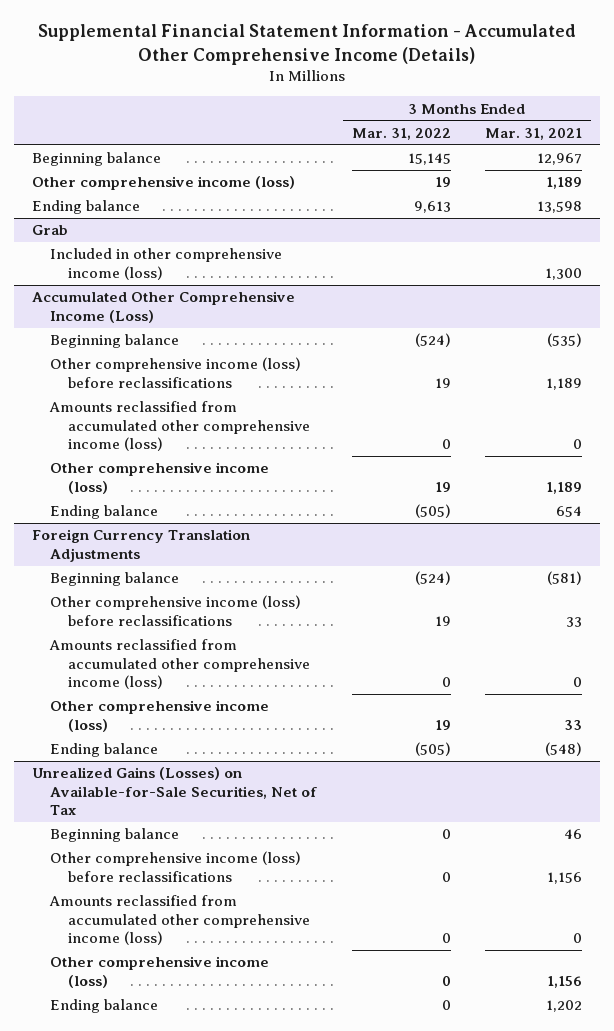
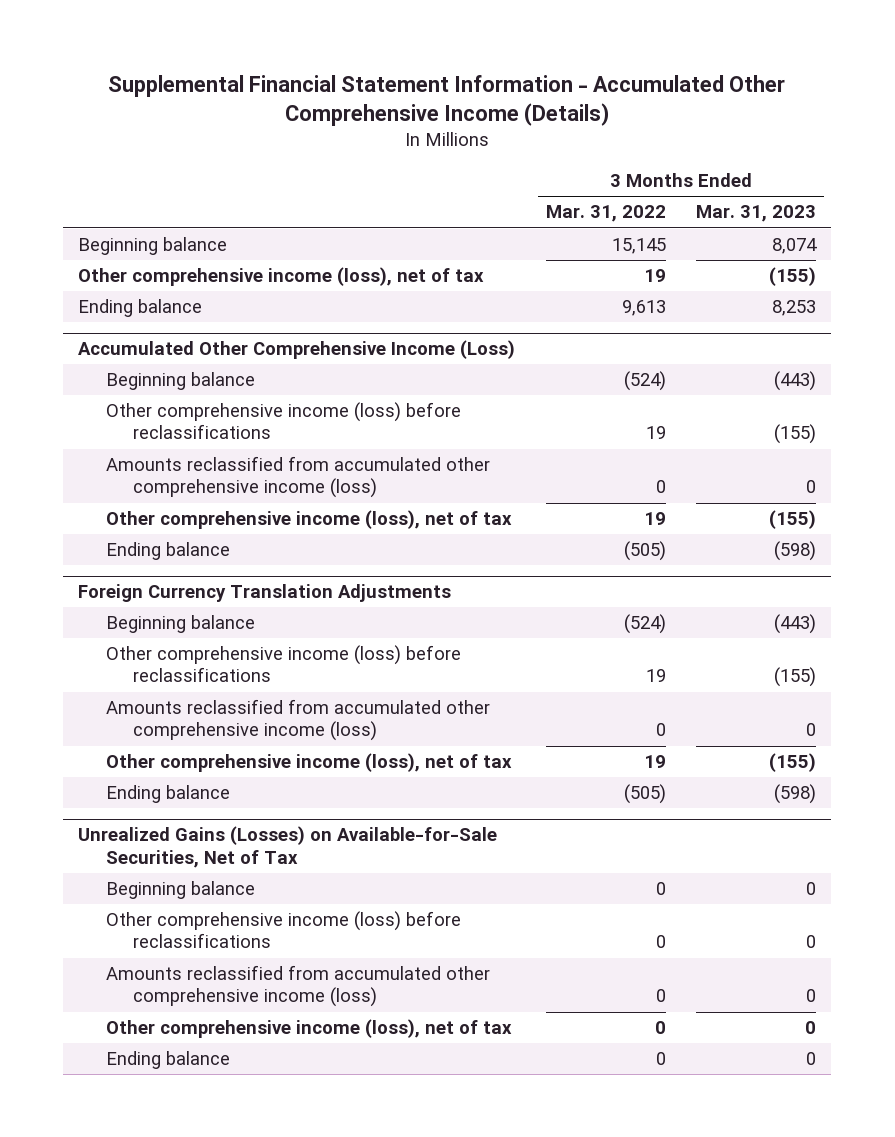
[485,127,583,140] Mar. 31, 2021 -> none
none -> [696,205,817,223] Mar. 31, 2023
[31,176,295,191] Other comprehensive income (loss) -> [78,267,485,287] Other comprehensive income (loss), net of tax
[31,225,68,236] Grab -> none
[49,248,282,280] Included in other comprehensive income (loss) -> none
[49,462,269,494] Other comprehensive income (loss) -> [105,510,512,530] Other comprehensive income (loss), net of tax
[49,700,269,732] Other comprehensive income (loss) -> [105,753,512,773] Other comprehensive income (loss), net of tax
[49,956,269,988] Other comprehensive income (loss) -> [105,1019,512,1039] Other comprehensive income (loss), net of tax

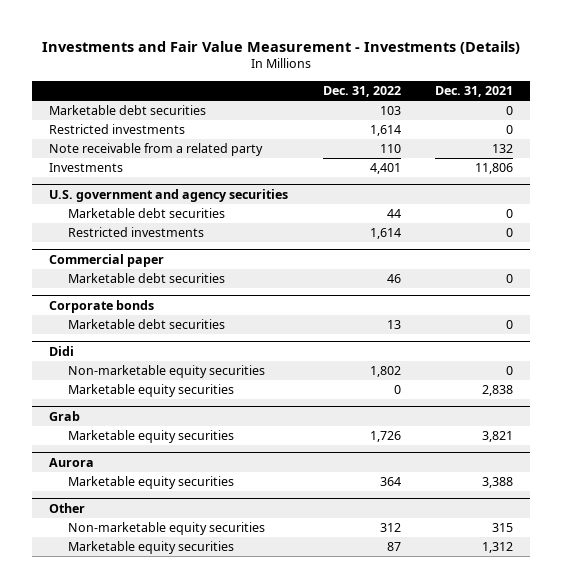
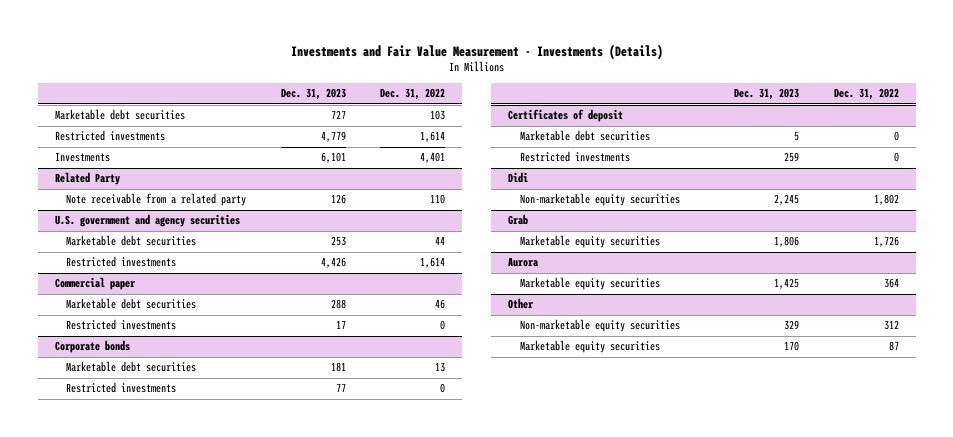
[434,86,513,98] Dec. 31, 2021 -> none
none -> [280,88,346,101] Dec. 31, 2023
[49,143,264,157] Note receivable from a related party -> none
none -> [54,172,120,186] Related Party
none -> [66,193,247,207] Note receivable from a related party
none -> [66,319,177,331] Restricted investments
none -> [66,382,177,394] Restricted investments
none -> [508,109,624,123] Certificates of deposit
none -> [519,130,650,142] Marketable debt securities
none -> [519,151,630,163] Restricted investments
[67,384,234,398] Marketable equity securities -> none

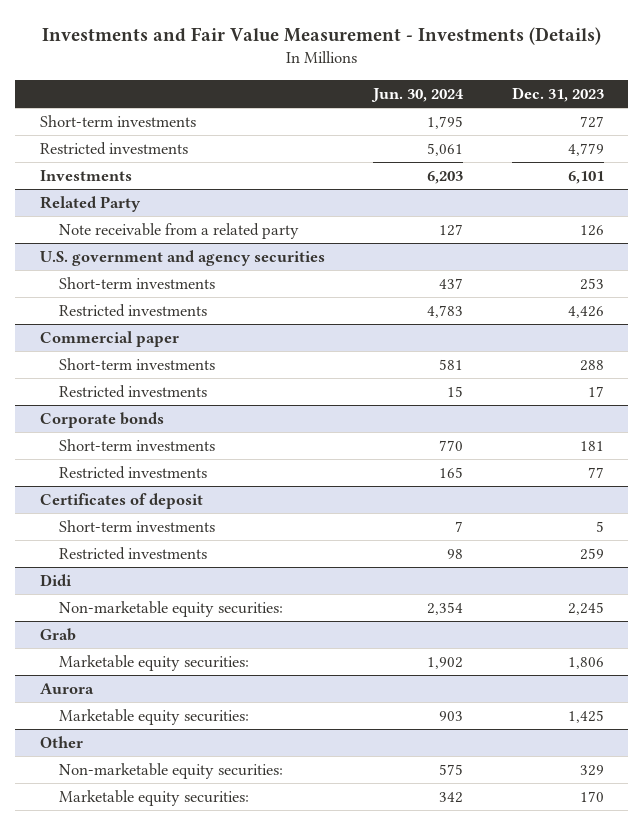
[380,88,446,101] Dec. 31, 2022 -> none
none -> [371,88,465,103] Jun. 30, 2024
[54,109,185,121] Marketable debt securities -> [39,115,196,128] Short-term investments
[66,235,197,247] Marketable debt securities -> [58,277,215,290] Short-term investments
[66,298,197,310] Marketable debt securities -> [58,358,215,371] Short-term investments
[66,361,197,373] Marketable debt securities -> [58,439,215,452] Short-term investments
[519,130,650,142] Marketable debt securities -> [58,520,215,533] Short-term investments
[519,193,680,207] Non-marketable equity securities -> [58,601,283,618] Non-marketable equity securities:
[519,235,660,249] Marketable equity securities -> [58,655,249,672] Marketable equity securities:
[519,277,660,291] Marketable equity securities -> [58,709,249,726] Marketable equity securities:
[519,319,680,333] Non-marketable equity securities -> [58,763,283,780] Non-marketable equity securities:
[519,340,660,354] Marketable equity securities -> [58,790,249,807] Marketable equity securities:

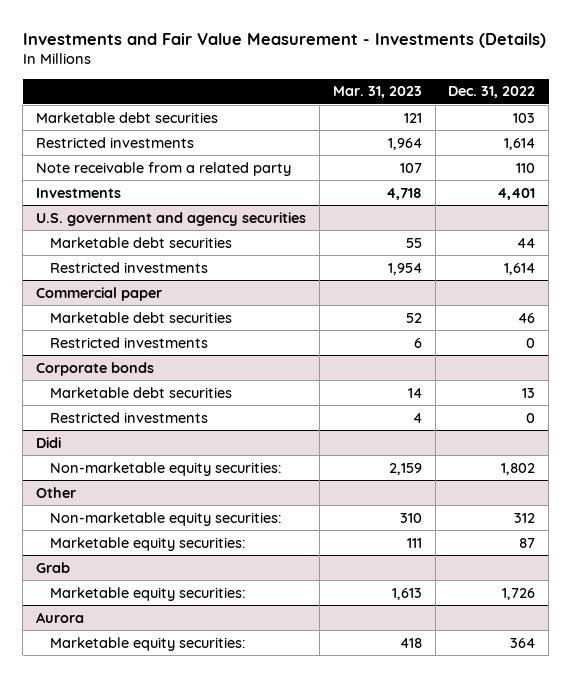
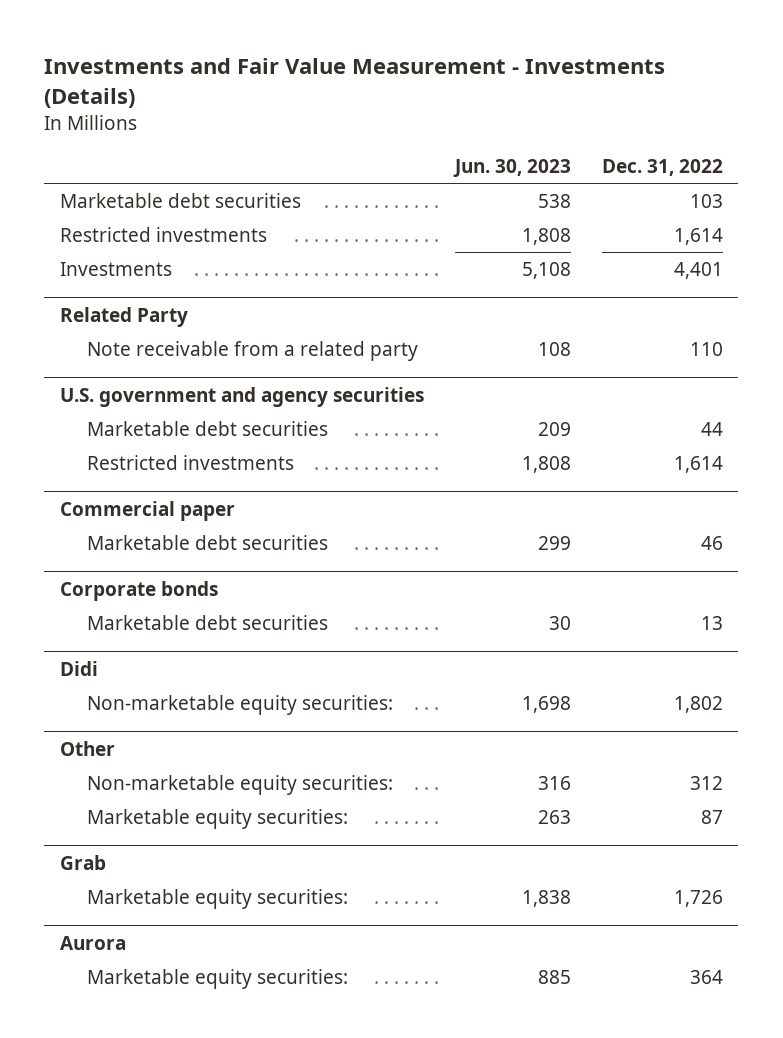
[332,86,422,99] Mar. 31, 2023 -> none
none -> [452,159,571,178] Jun. 30, 2023
[35,161,291,176] Note receivable from a related party -> none
none -> [59,306,188,327] Related Party
none -> [86,340,418,361] Note receivable from a related party
[50,336,209,348] Restricted investments -> none
[50,411,209,423] Restricted investments -> none

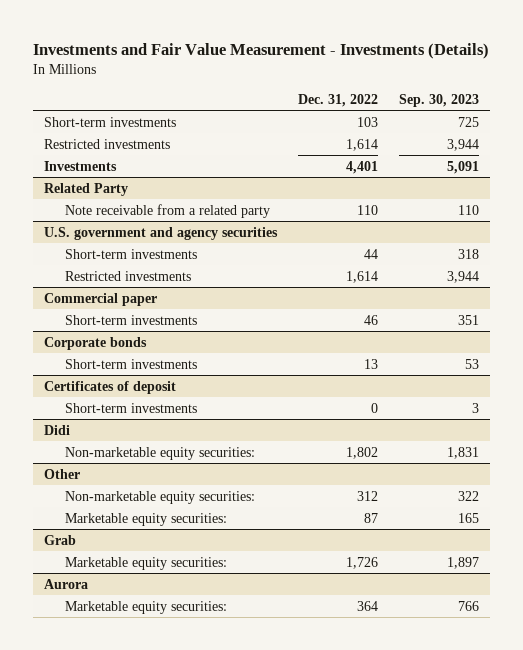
[452,159,571,178] Jun. 30, 2023 -> none
none -> [399,94,480,108] Sep. 30, 2023
[59,192,301,208] Marketable debt securities -> [43,116,176,127] Short-term investments
[86,420,328,436] Marketable debt securities -> [64,248,197,259] Short-term investments
[86,534,328,550] Marketable debt securities -> [64,314,197,325] Short-term investments
[86,614,328,630] Marketable debt securities -> [64,358,197,369] Short-term investments
none -> [43,380,176,394] Certificates of deposit
none -> [64,402,197,413] Short-term investments

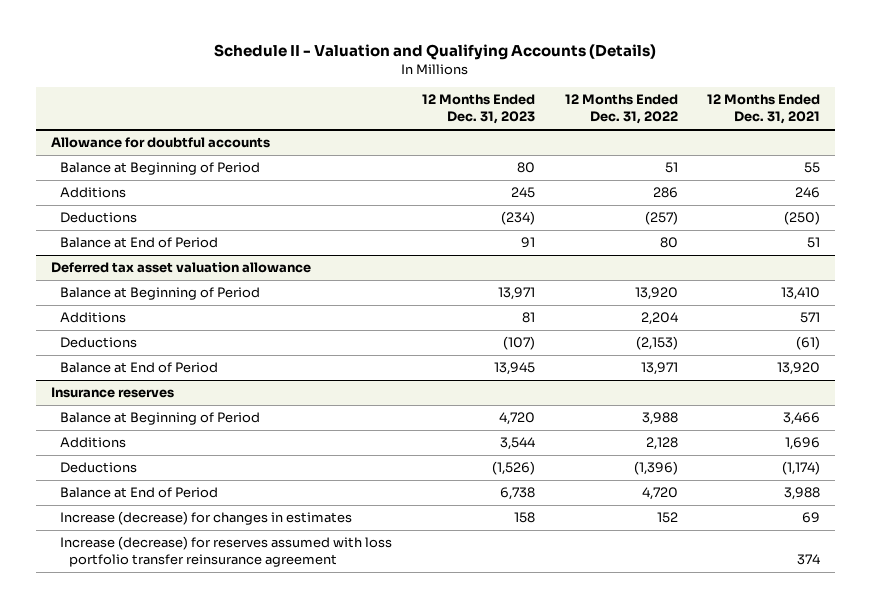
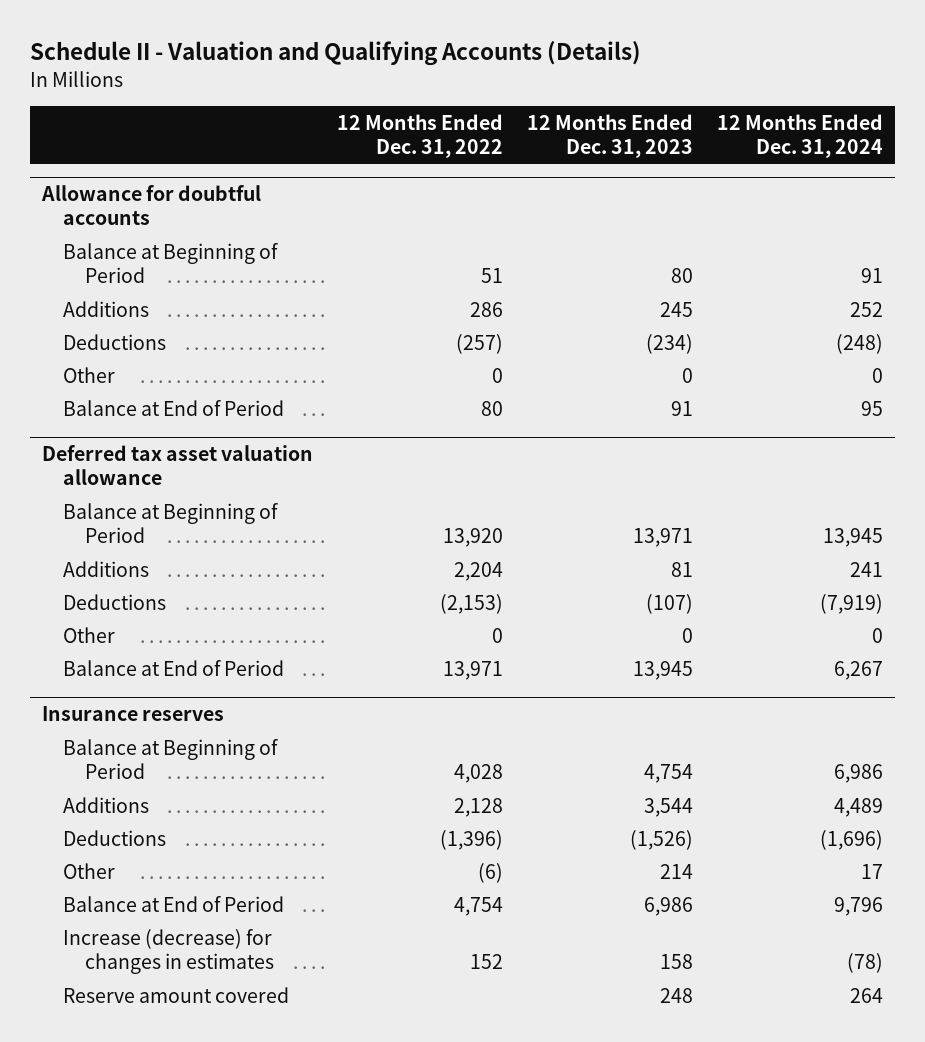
[707,94,821,125] 12 Months Ended Dec. 31, 2021 -> none
none -> [716,113,883,159] 12 Months Ended Dec. 31, 2024
none -> [63,366,116,383] Other
none -> [63,626,116,643] Other
[498,412,535,426] 4,720 -> [643,764,693,784] 4,754
[641,412,678,426] 3,988 -> [453,764,503,784] 4,028
none -> [63,862,116,879] Other
[499,487,535,501] 6,738 -> [643,896,693,916] 6,986
[641,487,678,501] 4,720 -> [453,896,503,916] 4,754
[59,536,392,568] Increase (decrease) for reserves assumed with loss portfolio transfer reinsurance agreement -> none
none -> [63,986,290,1003] Reserve amount covered

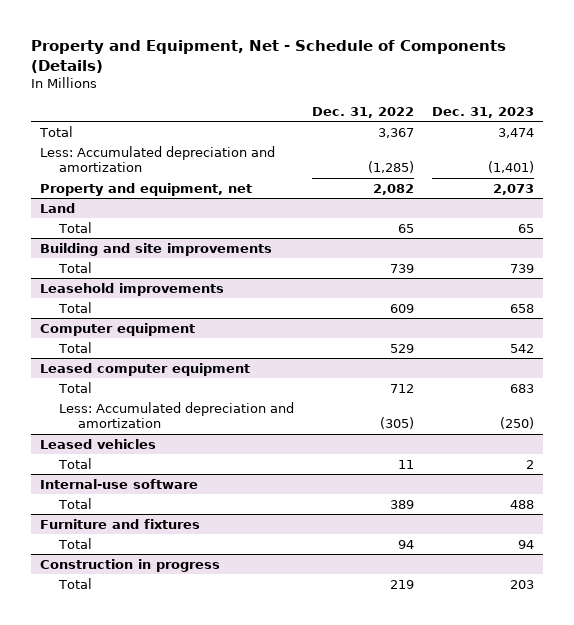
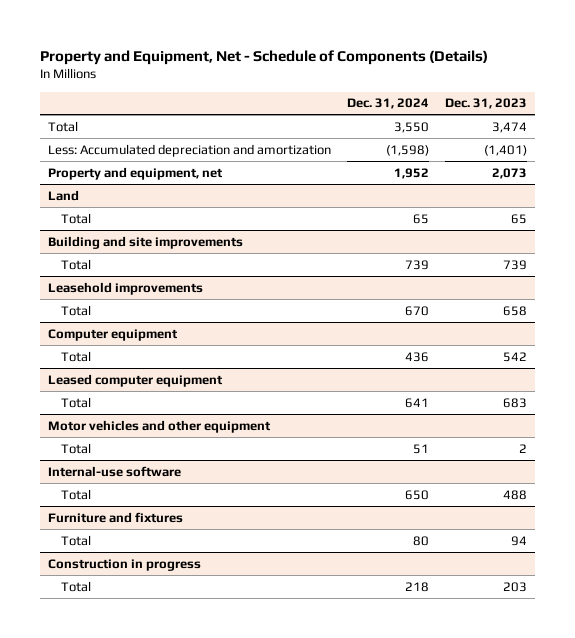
[312,106,415,118] Dec. 31, 2022 -> none
none -> [347,98,430,110] Dec. 31, 2024
[58,401,294,429] Less: Accumulated depreciation and amortization -> none
[39,438,156,449] Leased vehicles -> none
none -> [48,419,272,433] Motor vehicles and other equipment

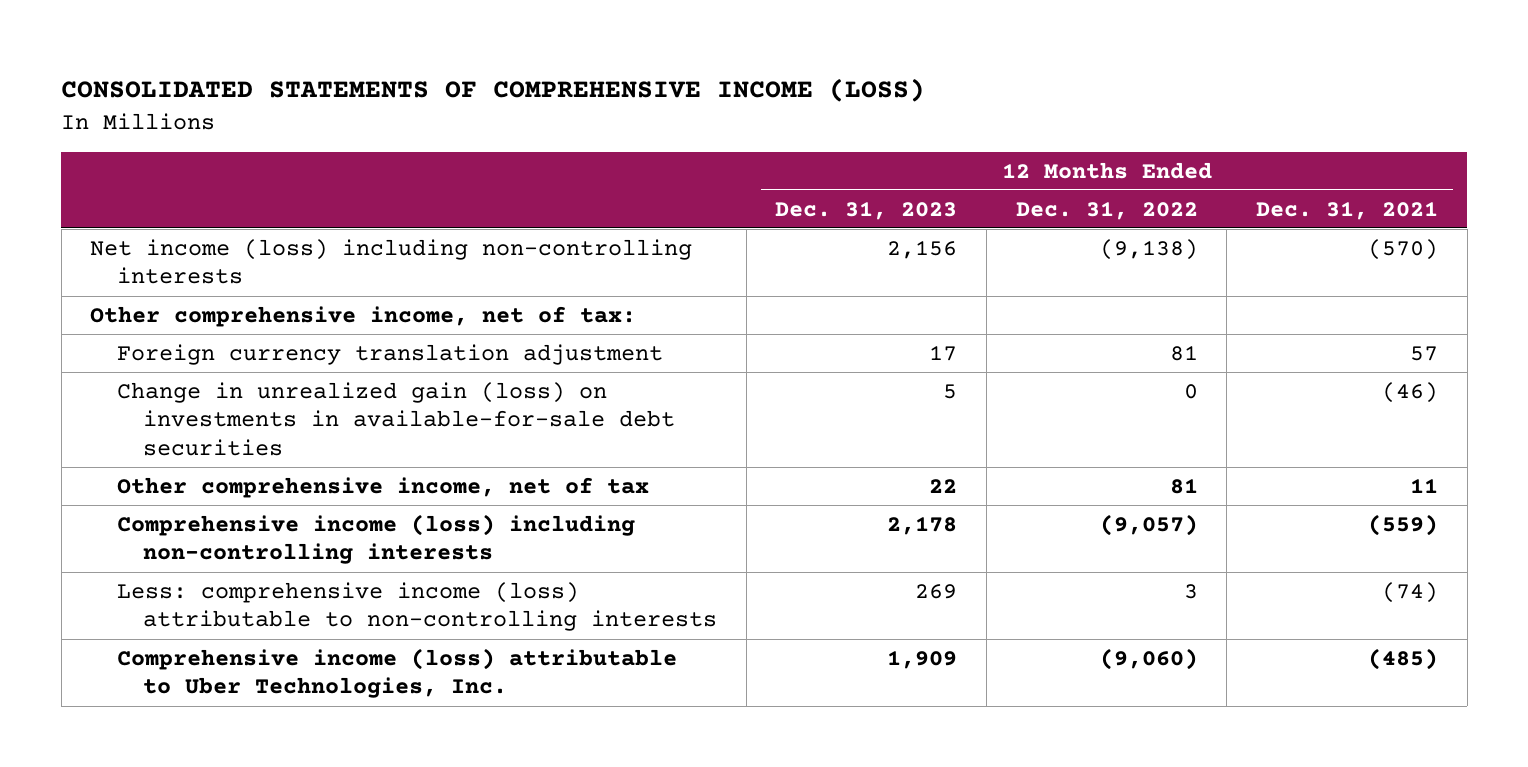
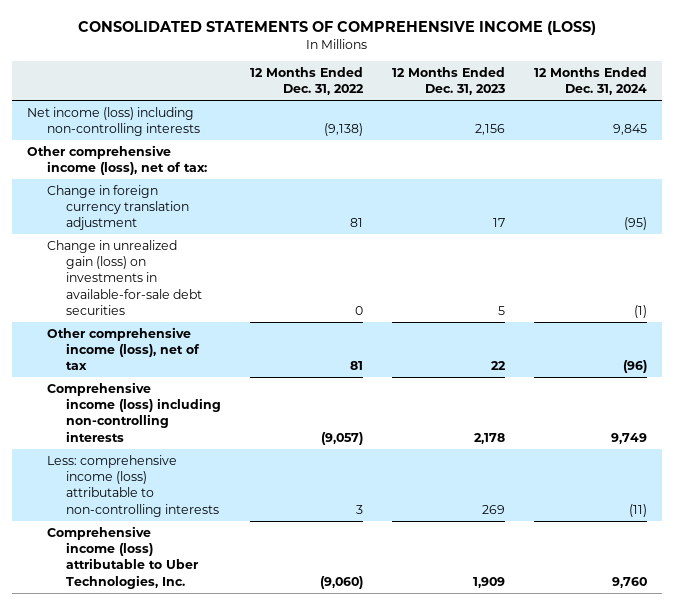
[1256,200,1439,220] Dec. 31, 2021 -> none
none -> [534,67,648,96] 12 Months Ended Dec. 31, 2024
[90,305,637,327] Other comprehensive income, net of tax: -> [26,144,207,176] Other comprehensive income (loss), net of tax:
[116,343,663,365] Foreign currency translation adjustment -> [46,184,190,231] Change in foreign currency translation adjustment
[116,476,649,498] Other comprehensive income, net of tax -> [46,326,201,371] Other comprehensive income (loss), net of tax

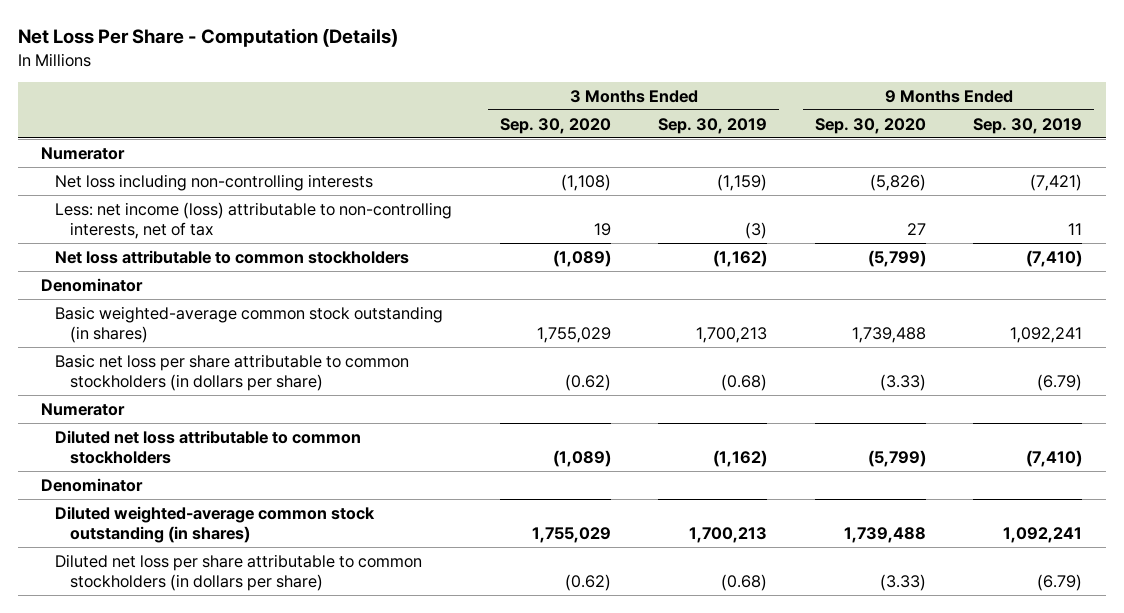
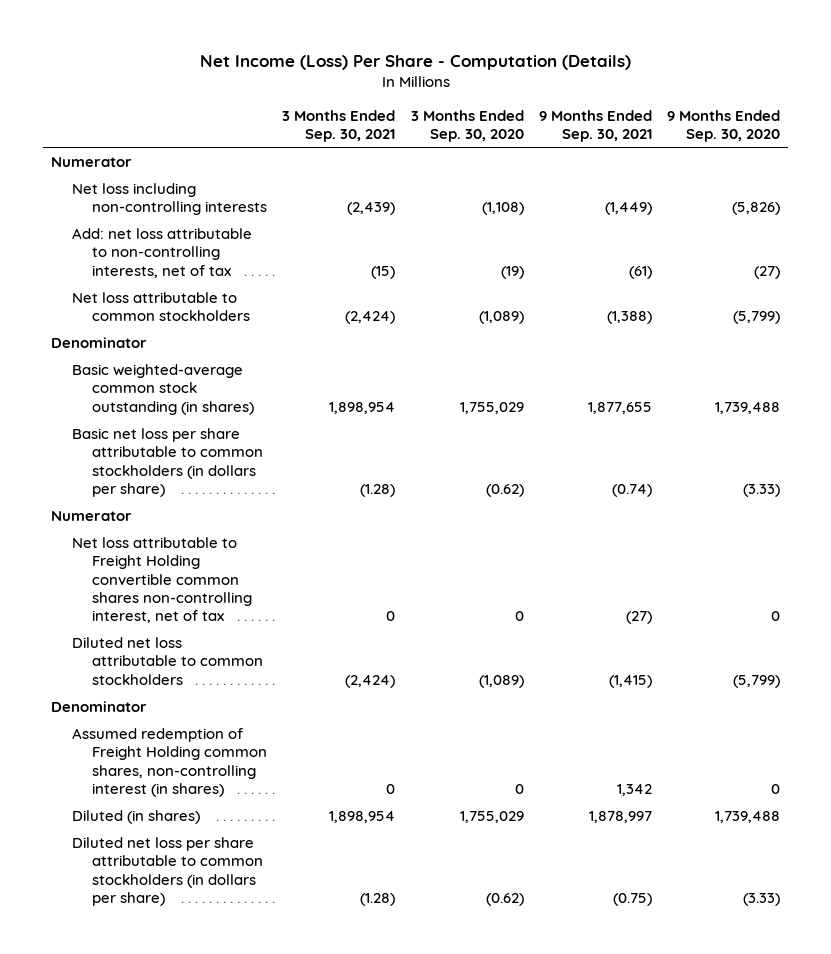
[17,28,398,48] Net Loss Per Share - Computation (Details) -> [199,54,631,70] Net Income (Loss) Per Share - Computation (Details)
[658,117,768,134] Sep. 30, 2019 -> none
[973,117,1083,134] Sep. 30, 2019 -> none
none -> [282,109,396,142] 3 Months Ended Sep. 30, 2021
none -> [538,109,652,142] 9 Months Ended Sep. 30, 2021
[55,201,453,240] Less: net income (loss) attributable to non-controlling interests, net of tax -> [71,227,252,278] Add: net loss attributable to non-controlling interests, net of tax
[593,223,611,237] 19 -> [500,265,524,279] (19)
[906,223,926,236] 27 -> [754,265,781,279] (27)
none -> [71,536,253,624] Net loss attributable to Freight Holding convertible common shares non-controlling interest, net of tax
none -> [71,727,268,797] Assumed redemption of Freight Holding common shares, non-controlling interest (in shares)
[55,505,376,544] Diluted weighted-average common stock outstanding (in shares) -> [71,809,200,824] Diluted (in shares)

